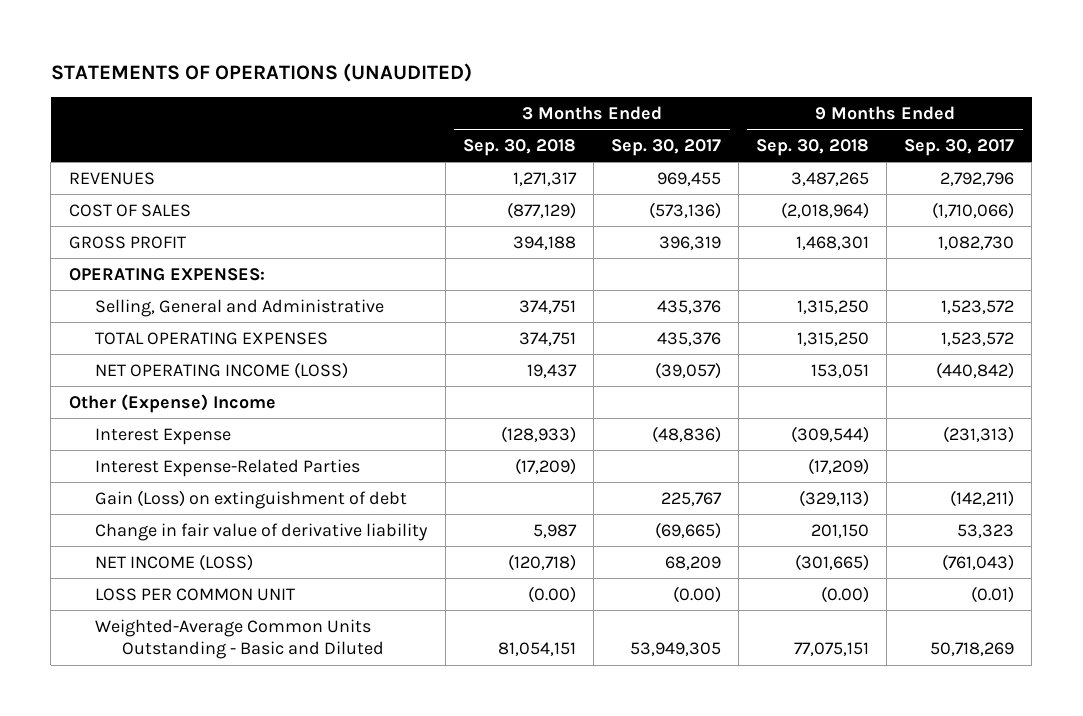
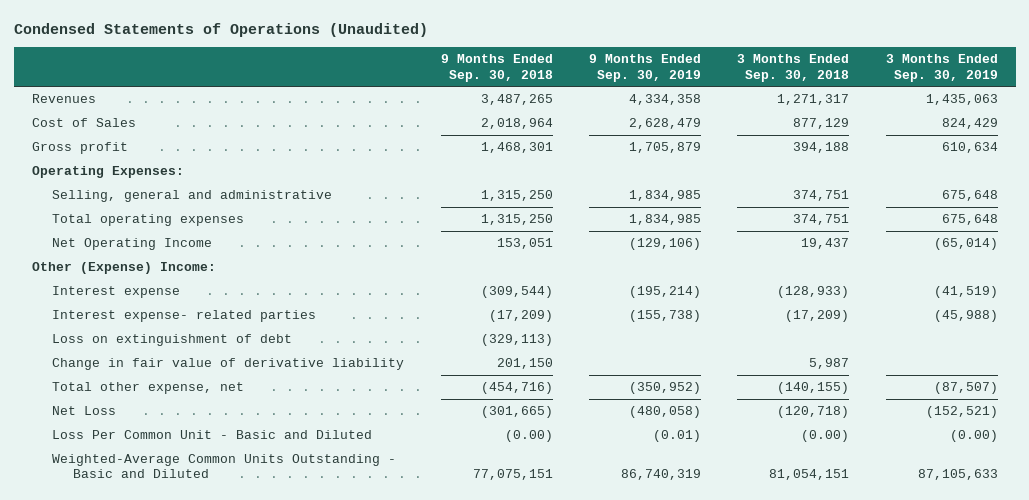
[50,62,472,82] STATEMENTS OF OPERATIONS (UNAUDITED) -> [13,23,428,38] Condensed Statements of Operations (Unaudited)
[610,138,721,156] Sep. 30, 2017 -> none
[904,138,1015,156] Sep. 30, 2017 -> none
none -> [588,54,701,82] 9 Months Ended Sep. 30, 2019
none -> [885,54,998,82] 3 Months Ended Sep. 30, 2019
[68,171,155,185] REVENUES -> [31,94,96,104] Revenues
[68,203,191,217] COST OF SALES -> [31,118,136,128] Cost of Sales
[506,201,576,219] (877,129) -> [793,118,850,130] 877,129
[780,201,869,219] (2,018,964) -> [480,118,553,130] 2,018,964
[68,235,186,249] GROSS PROFIT -> [31,142,128,155] Gross profit
[68,267,265,281] OPERATING EXPENSES: -> [31,166,184,179] Operating Expenses:
[95,298,385,317] Selling, General and Administrative -> [52,190,333,203] Selling, general and administrative
[95,331,329,345] TOTAL OPERATING EXPENSES -> [52,214,245,227] Total operating expenses
[95,361,349,379] NET OPERATING INCOME (LOSS) -> [52,238,213,251] Net Operating Income
[68,393,276,413] Other (Expense) Income -> [31,262,216,275] Other (Expense) Income:
[95,427,232,445] Interest Expense -> [52,286,181,299] Interest expense
[95,458,361,477] Interest Expense-Related Parties -> [52,310,317,323] Interest expense- related parties
[95,489,408,509] Gain (Loss) on extinguishment of debt -> [52,334,293,347] Loss on extinguishment of debt
none -> [52,382,245,395] Total other expense, net
[95,553,254,571] NET INCOME (LOSS) -> [52,406,117,416] Net Loss
[95,587,296,601] LOSS PER COMMON UNIT -> [52,430,373,440] Loss Per Common Unit - Basic and Diluted

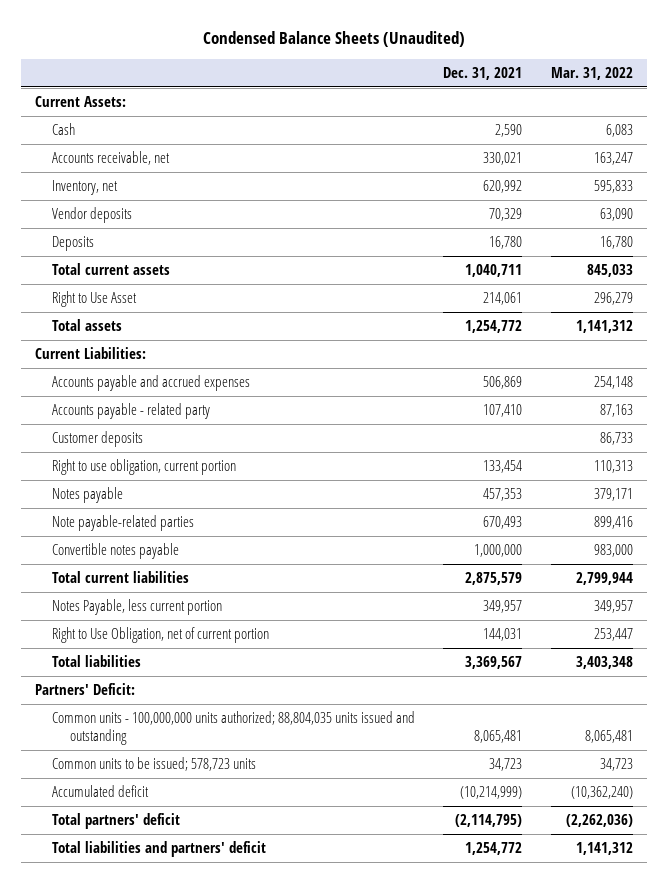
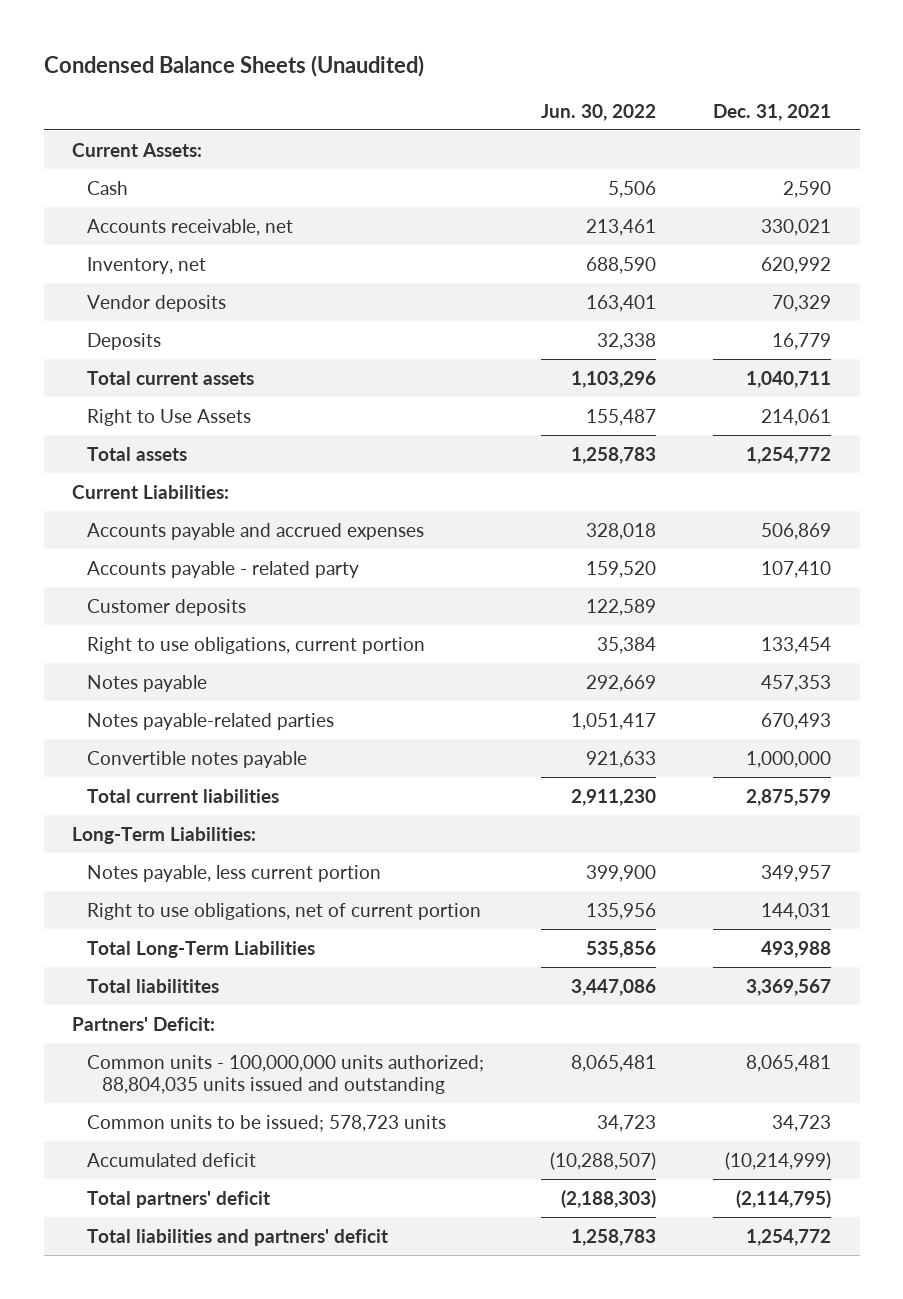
[550,67,633,81] Mar. 31, 2022 -> none
none -> [541,104,657,122] Jun. 30, 2022
[489,236,523,250] 16,780 -> [772,332,832,350] 16,779
[52,291,138,308] Right to Use Asset -> [87,408,252,426] Right to Use Assets
[52,459,237,476] Right to use obligation, current portion -> [87,636,426,654] Right to use obligations, current portion
[52,515,195,532] Note payable-related parties -> [87,712,335,730] Notes payable-related parties
none -> [72,826,257,844] Long-Term Liabilities:
[52,599,223,616] Notes Payable, less current portion -> [87,864,382,882] Notes payable, less current portion
[52,627,270,644] Right to Use Obligation, net of current portion -> [87,902,482,920] Right to use obligations, net of current portion
none -> [87,940,316,958] Total Long-Term Liabilities
[52,655,142,668] Total liabilities -> [87,978,220,993] Total liabilitites

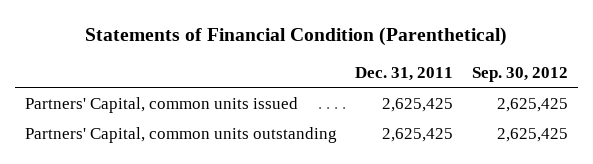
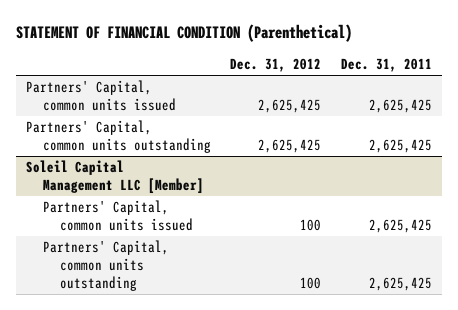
[85,27,508,47] Statements of Financial Condition (Parenthetical) -> [15,24,352,43] STATEMENT OF FINANCIAL CONDITION (Parenthetical)
[472,67,569,83] Sep. 30, 2012 -> none
none -> [230,58,322,73] Dec. 31, 2012
none -> [25,160,204,195] Soleil Capital Management LLC [Member]
none -> [42,200,193,232] Partners' Capital, common units issued
none -> [42,240,169,292] Partners' Capital, common units outstanding

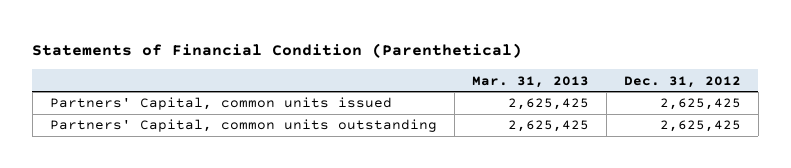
[15,24,352,43] STATEMENT OF FINANCIAL CONDITION (Parenthetical) -> [32,42,523,58] Statements of Financial Condition (Parenthetical)
[341,58,433,73] Dec. 31, 2011 -> none
none -> [471,75,589,88] Mar. 31, 2013
[25,160,204,195] Soleil Capital Management LLC [Member] -> none
[42,200,193,232] Partners' Capital, common units issued -> none
[42,240,169,292] Partners' Capital, common units outstanding -> none

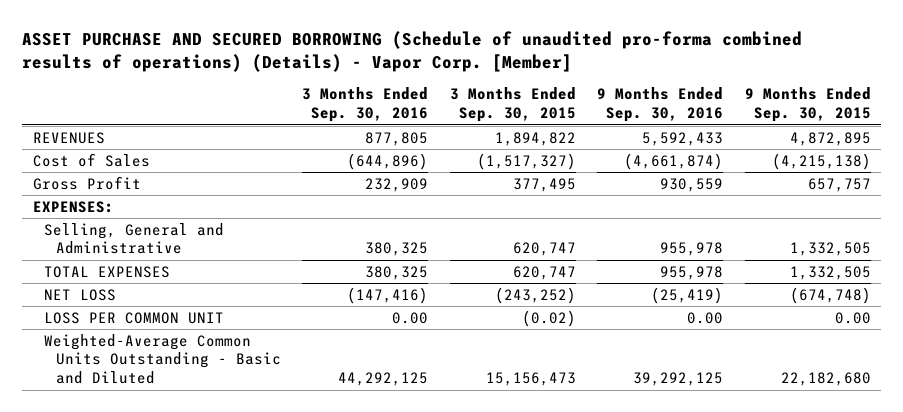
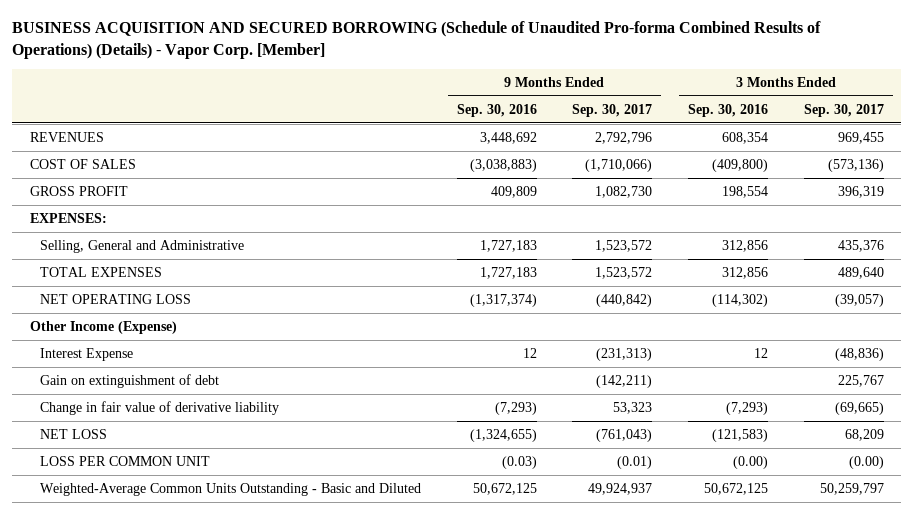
[21,30,802,72] ASSET PURCHASE AND SECURED BORROWING (Schedule of unaudited pro-forma combined results of operations) (Details) - Vapor Corp. [Member] -> [11,21,821,59] BUSINESS ACQUISITION AND SECURED BORROWING (Schedule of Unaudited Pro-forma Combined Results of Operations) (Details) - Vapor Corp. [Member]
[449,87,576,123] 3 Months Ended Sep. 30, 2015 -> none
[744,87,871,123] 9 Months Ended Sep. 30, 2015 -> none
none -> [572,103,653,117] Sep. 30, 2017
none -> [803,103,884,117] Sep. 30, 2017
[365,131,429,146] 877,805 -> [721,132,768,145] 608,354
[642,131,724,146] 5,592,433 -> [479,132,537,145] 3,448,692
[32,152,150,167] Cost of Sales -> [29,159,136,170] COST OF SALES
[347,152,429,170] (644,896) -> [711,159,768,173] (409,800)
[624,152,724,170] (4,661,874) -> [469,159,537,173] (3,038,883)
[32,175,141,190] Gross Profit -> [29,186,128,197] GROSS PROFIT
[365,177,429,192] 232,909 -> [721,186,768,199] 198,554
[660,177,724,192] 930,559 -> [490,186,537,199] 409,809
[365,242,429,257] 380,325 -> [721,240,768,253] 312,856
[660,242,724,257] 955,978 -> [479,240,537,253] 1,727,183
[365,265,429,280] 380,325 -> [721,267,768,280] 312,856
[660,265,724,280] 955,978 -> [479,267,537,280] 1,727,183
none -> [40,294,192,305] NET OPERATING LOSS
none -> [29,321,177,335] Other Income (Expense)
none -> [40,348,134,362] Interest Expense
none -> [40,374,220,389] Gain on extinguishment of debt
none -> [40,401,280,416] Change in fair value of derivative liability
[347,286,429,304] (147,416) -> [711,429,768,443] (121,583)
[651,286,724,304] (25,419) -> [469,429,537,443] (1,324,655)
[392,311,429,324] 0.00 -> [732,456,768,470] (0.00)
[687,311,724,324] 0.00 -> [501,456,537,470] (0.03)
[338,372,429,387] 44,292,125 -> [703,483,768,496] 50,672,125
[633,372,724,387] 39,292,125 -> [472,483,537,496] 50,672,125

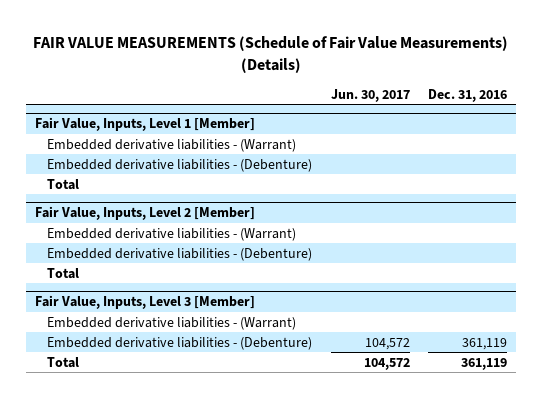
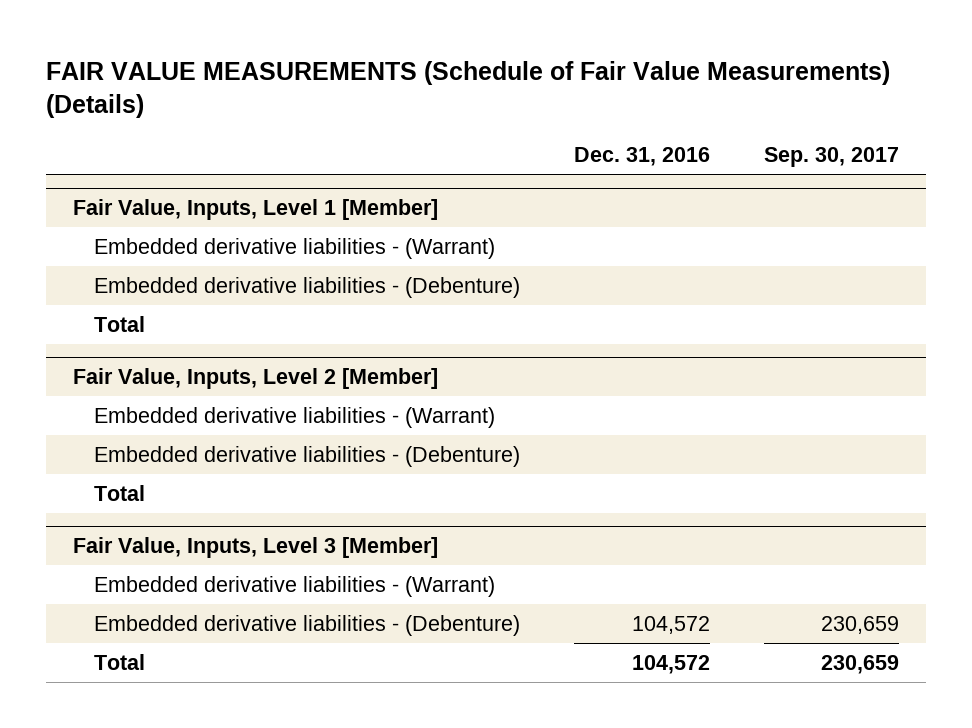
[330,88,410,102] Jun. 30, 2017 -> none
none -> [764,147,900,168] Sep. 30, 2017
[462,337,508,350] 361,119 -> [632,616,711,635] 104,572
[461,357,508,370] 361,119 -> [632,655,711,675] 104,572

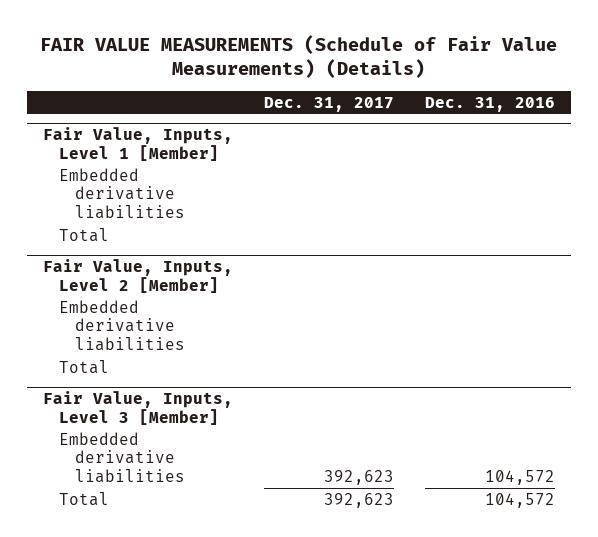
[764,147,900,168] Sep. 30, 2017 -> none
none -> [264,96,395,112] Dec. 31, 2017
[94,238,496,260] Embedded derivative liabilities - (Warrant) -> none
[94,277,521,299] Embedded derivative liabilities - (Debenture) -> [58,167,186,219] Embedded derivative liabilities
[94,407,496,429] Embedded derivative liabilities - (Warrant) -> none
[94,446,521,468] Embedded derivative liabilities - (Debenture) -> [58,299,186,351] Embedded derivative liabilities
[94,576,496,598] Embedded derivative liabilities - (Warrant) -> none
[94,615,521,637] Embedded derivative liabilities - (Debenture) -> [58,431,186,483] Embedded derivative liabilities

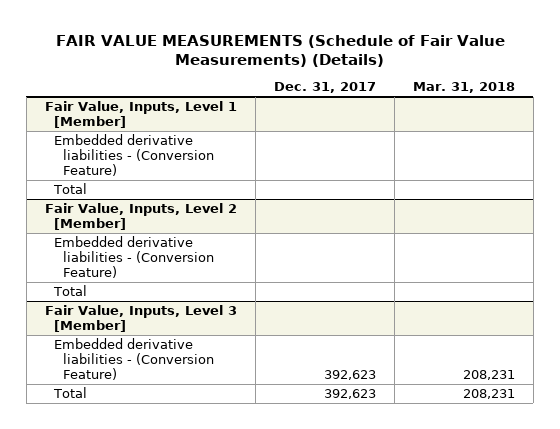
[425,96,556,112] Dec. 31, 2016 -> none
none -> [412,82,515,94] Mar. 31, 2018
[58,167,186,219] Embedded derivative liabilities -> [54,134,215,176] Embedded derivative liabilities - (Conversion Feature)
[58,299,186,351] Embedded derivative liabilities -> [54,236,215,278] Embedded derivative liabilities - (Conversion Feature)
[58,431,186,483] Embedded derivative liabilities -> [54,338,215,380] Embedded derivative liabilities - (Conversion Feature)

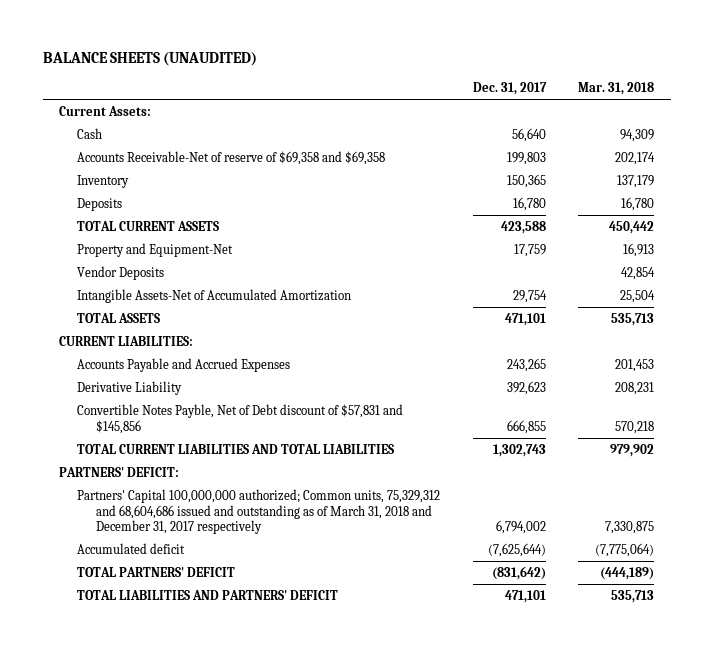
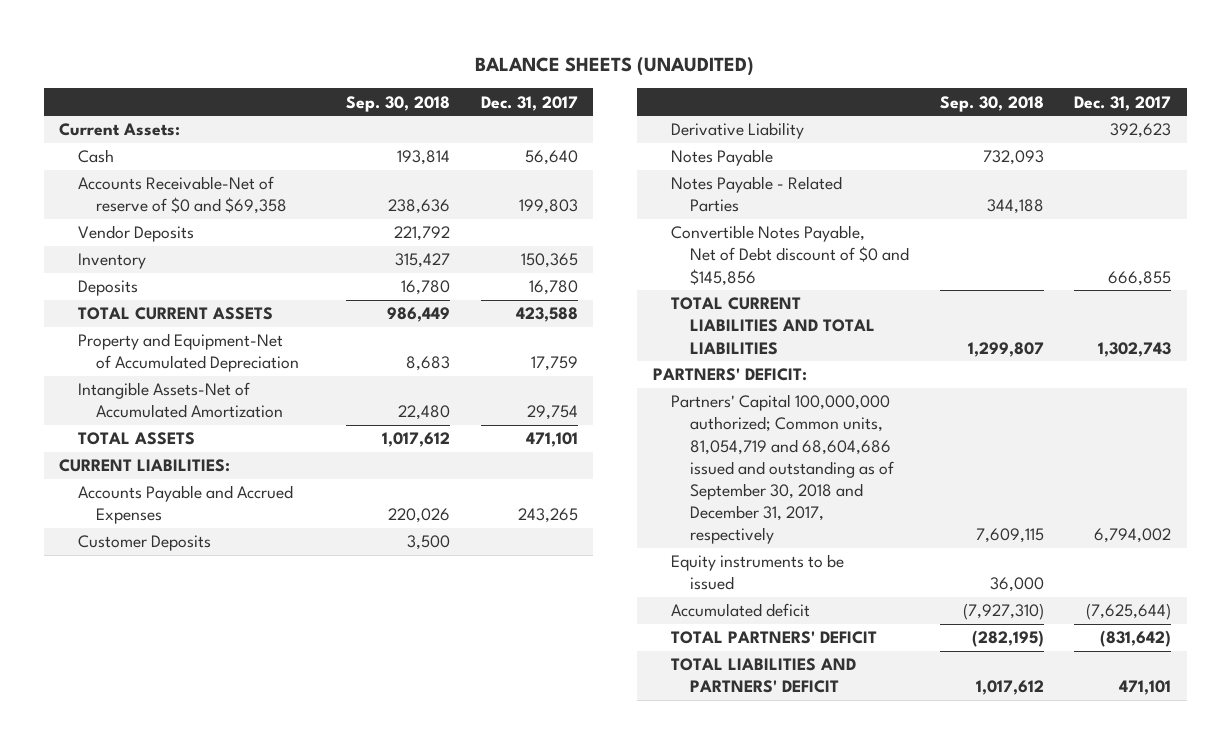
[578,82,655,96] Mar. 31, 2018 -> none
none -> [346,95,451,112] Sep. 30, 2018
[77,150,386,165] Accounts Receivable-Net of reserve of $69,358 and $69,358 -> [77,176,288,215] Accounts Receivable-Net of reserve of $0 and $69,358
[77,265,165,280] Vendor Deposits -> [77,225,194,243] Vendor Deposits
[77,242,234,257] Property and Equipment-Net -> [77,333,300,373] Property and Equipment-Net of Accumulated Depreciation
none -> [77,535,211,552] Customer Deposits
none -> [671,149,774,167] Notes Payable
none -> [671,176,843,213] Notes Payable - Related Parties
[77,403,404,434] Convertible Notes Payble, Net of Debt discount of $57,831 and $145,856 -> [671,225,909,286] Convertible Notes Payable, Net of Debt discount of $0 and $145,856
[77,488,441,535] Partners' Capital 100,000,000 authorized; Common units, 75,329,312 and 68,604,686 issued and outstanding as of March 31, 2018 and December 31, 2017 respectively -> [671,394,894,545] Partners' Capital 100,000,000 authorized; Common units, 81,054,719 and 68,604,686 issued and outstanding as of September 30, 2018 and December 31, 2017, respectively
none -> [671,554,845,591] Equity instruments to be issued

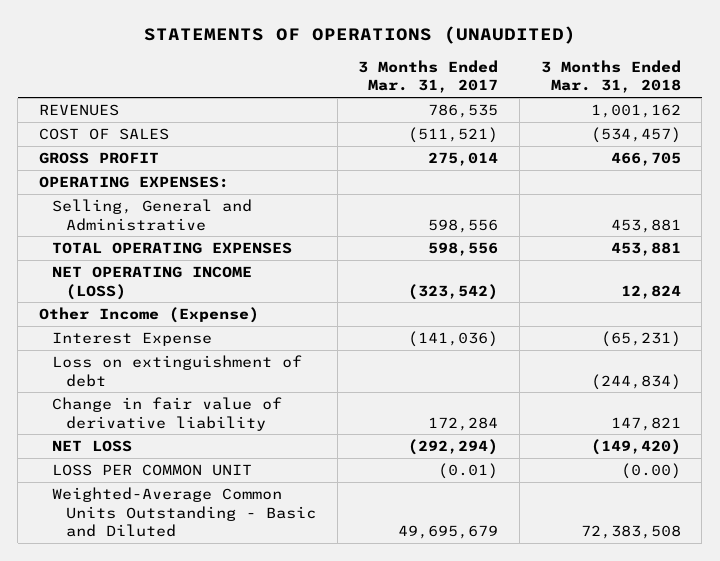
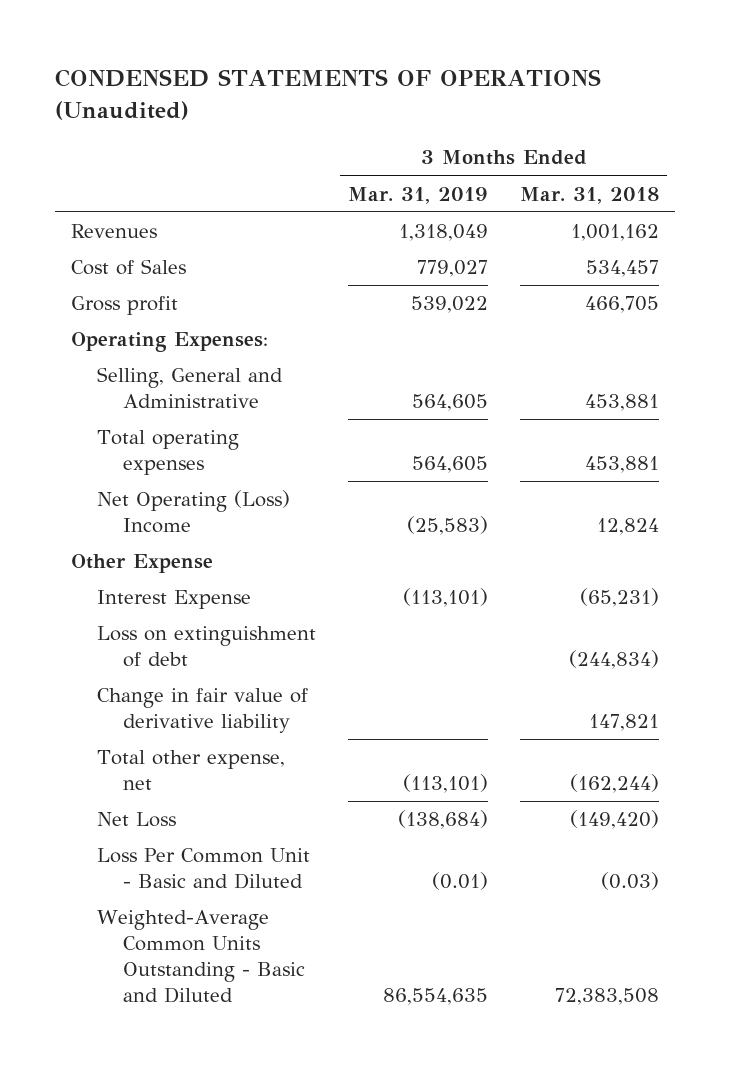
[143,26,576,45] STATEMENTS OF OPERATIONS (UNAUDITED) -> [54,69,601,121] CONDENSED STATEMENTS OF OPERATIONS (Unaudited)
[358,59,499,94] 3 Months Ended Mar. 31, 2017 -> none
none -> [348,186,489,204] Mar. 31, 2019
[39,103,120,116] REVENUES -> [70,224,157,239] Revenues
[39,127,170,140] COST OF SALES -> [70,259,186,276] Cost of Sales
[590,126,681,143] (534,457) -> [586,260,660,278] 534,457
[39,151,160,164] GROSS PROFIT -> [70,296,178,316] Gross profit
[39,175,230,188] OPERATING EXPENSES: -> [70,332,268,353] Operating Expenses:
[52,241,293,254] TOTAL OPERATING EXPENSES -> [96,430,239,476] Total operating expenses
[52,265,253,300] NET OPERATING INCOME (LOSS) -> [96,490,290,534] Net Operating (Loss) Income
[39,306,260,323] Other Income (Expense) -> [70,554,213,574] Other Expense
none -> [96,750,285,791] Total other expense, net
[52,439,133,452] NET LOSS -> [96,812,176,828] Net Loss
[52,463,253,476] LOSS PER COMMON UNIT -> [96,848,310,890] Loss Per Common Unit - Basic and Diluted
[620,462,681,479] (0.00) -> [601,872,660,891] (0.03)

